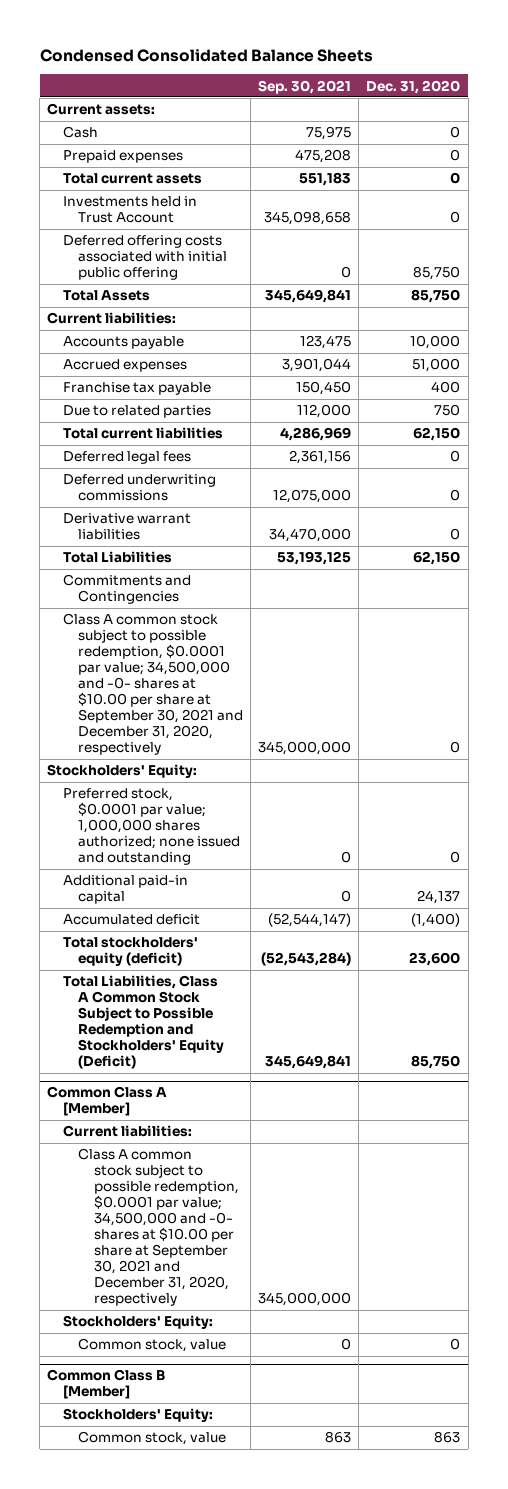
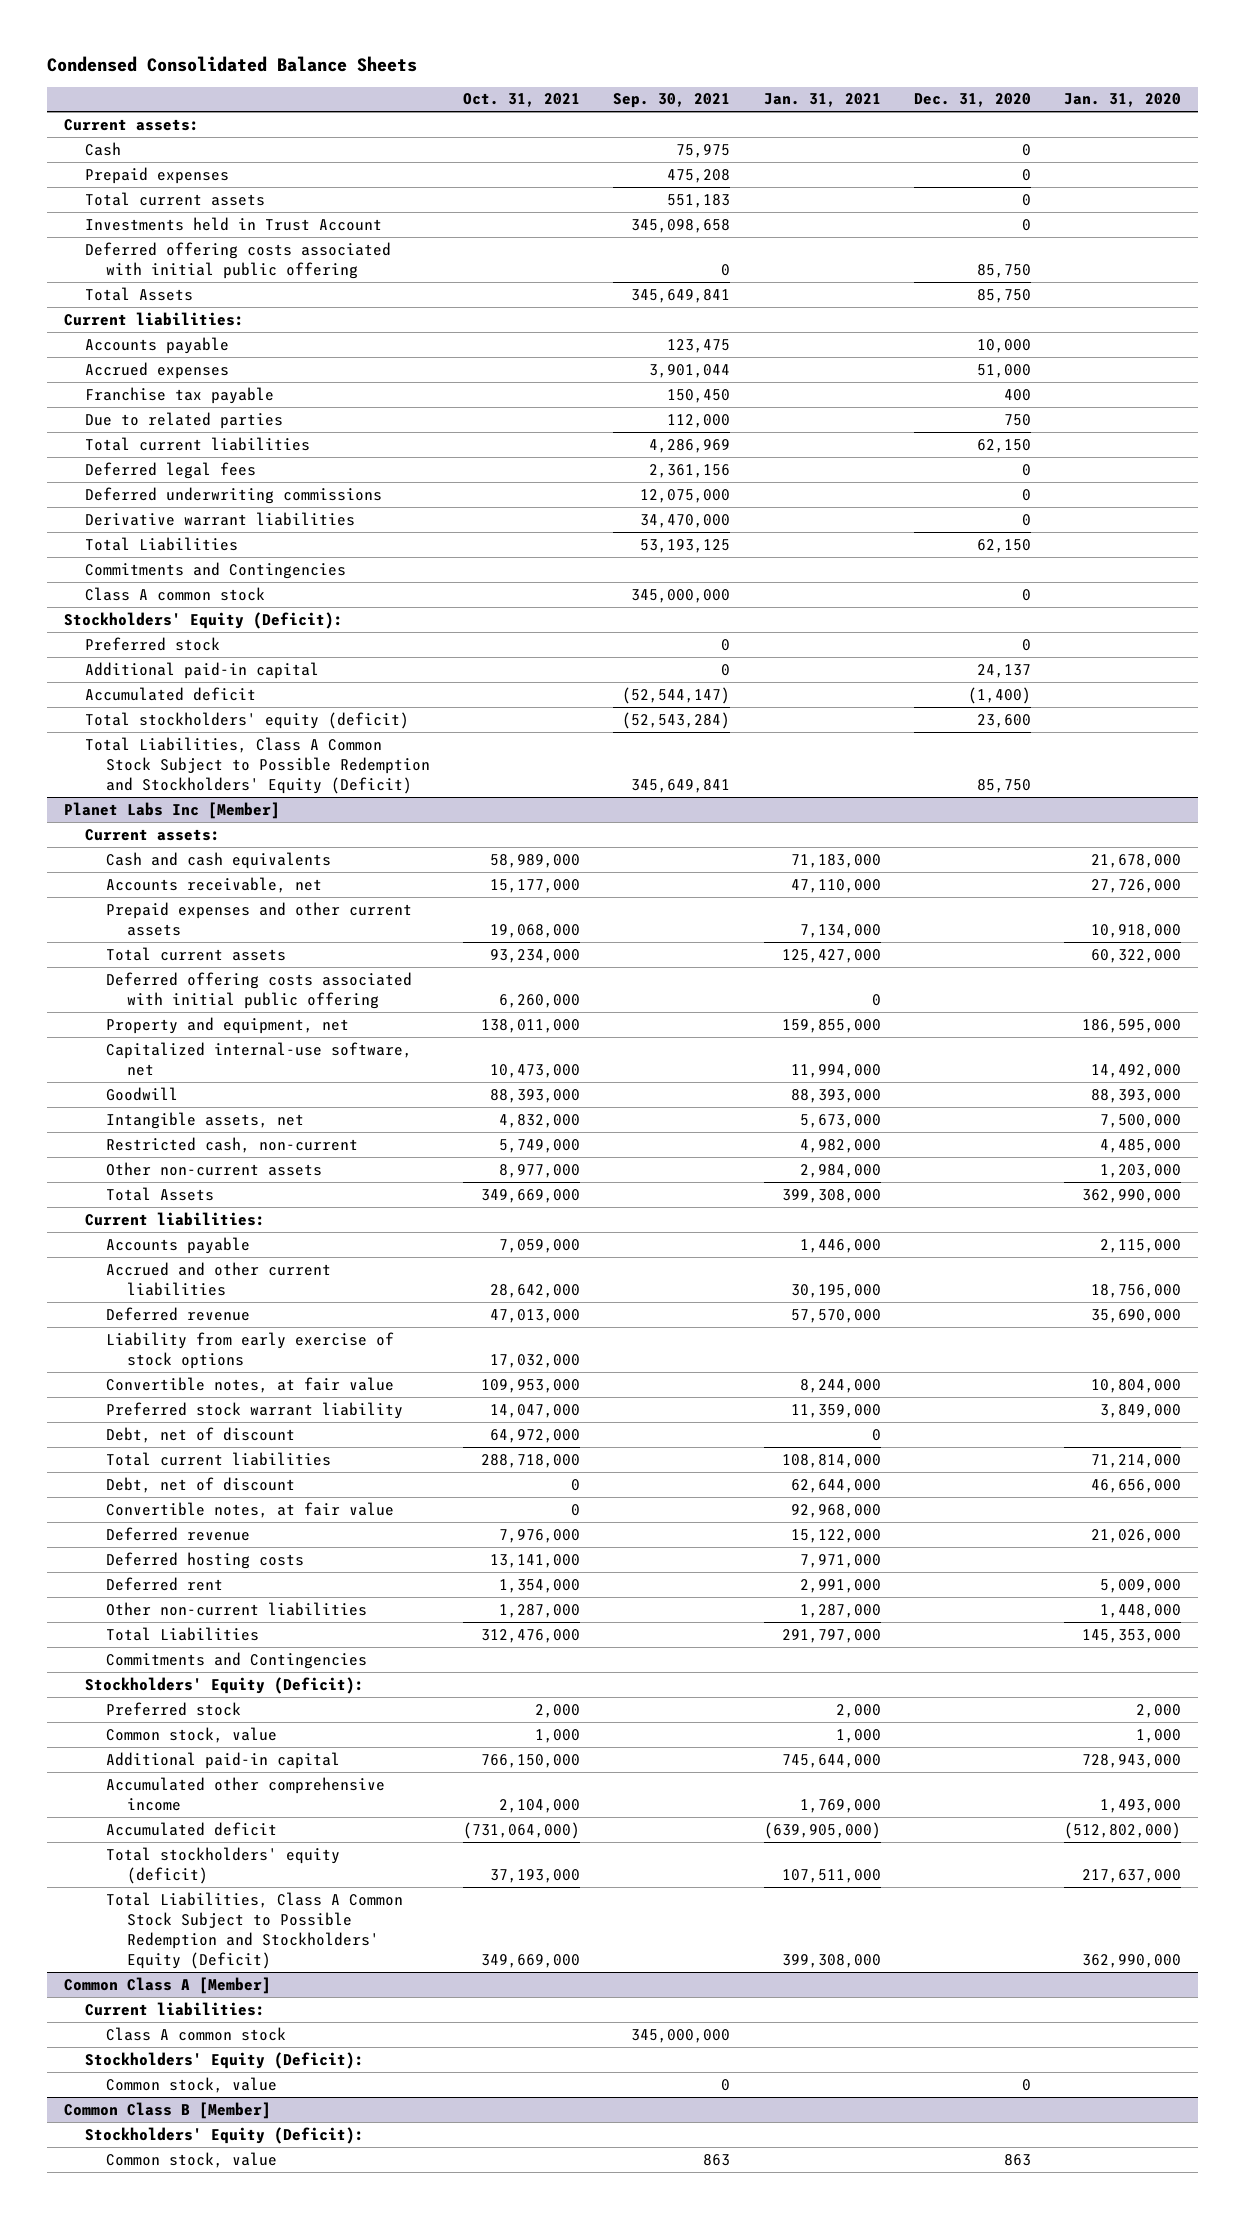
none -> [463,93,581,108] Oct. 31, 2021
none -> [763,93,881,108] Jan. 31, 2021
none -> [1064,93,1182,108] Jan. 31, 2020
[62,613,244,756] Class A common stock subject to possible redemption, $0.0001 par value; 34,500,000 and -0- shares at $10.00 per share at September 30, 2021 and December 31, 2020, respectively -> [84,586,265,601] Class A common stock
[47,764,198,779] Stockholders' Equity: -> [63,611,343,629] Stockholders' Equity (Deficit):
[62,788,241,866] Preferred stock, $0.0001 par value; 1,000,000 shares authorized; none issued and outstanding -> [84,636,220,651] Preferred stock
none -> [63,801,280,819] Planet Labs Inc [Member]
none -> [84,828,220,841] Current assets:
none -> [105,851,331,869] Cash and cash equivalents
none -> [105,876,322,893] Accounts receivable, net
none -> [105,901,412,936] Prepaid expenses and other current assets
none -> [105,946,286,961] Total current assets
none -> [105,971,412,1009] Deferred offering costs associated with initial public offering
none -> [105,1016,349,1034] Property and equipment, net
none -> [105,1041,412,1076] Capitalized internal-use software, net
none -> [105,1086,178,1101] Goodwill
none -> [105,1111,304,1129] Intangible assets, net
none -> [105,1136,358,1153] Restricted cash, non-current
none -> [105,1161,322,1176] Other non-current assets
none -> [105,1186,214,1201] Total Assets
none -> [84,1211,265,1226] Current liabilities:
none -> [105,1236,250,1254] Accounts payable
none -> [105,1261,331,1296] Accrued and other current liabilities
none -> [105,1306,250,1321] Deferred revenue
none -> [105,1331,394,1369] Liability from early exercise of stock options
none -> [105,1376,394,1393] Convertible notes, at fair value
none -> [105,1401,403,1419] Preferred stock warrant liability
none -> [105,1426,295,1443] Debt, net of discount
none -> [105,1451,331,1466] Total current liabilities
none -> [105,1476,295,1493] Debt, net of discount
none -> [105,1501,394,1518] Convertible notes, at fair value
none -> [105,1526,250,1541] Deferred revenue
none -> [105,1551,304,1569] Deferred hosting costs
none -> [105,1576,223,1591] Deferred rent
none -> [105,1601,367,1616] Other non-current liabilities
none -> [105,1626,259,1641] Total Liabilities
none -> [105,1651,367,1669] Commitments and Contingencies
none -> [84,1676,364,1694] Stockholders' Equity (Deficit):
none -> [105,1701,241,1716] Preferred stock
none -> [105,1726,277,1743] Common stock, value
none -> [105,1751,340,1769] Additional paid-in capital
none -> [105,1776,385,1811] Accumulated other comprehensive income
none -> [105,1821,277,1836] Accumulated deficit
none -> [105,1846,340,1884] Total stockholders' equity (deficit)
none -> [105,1891,403,1969] Total Liabilities, Class A Common Stock Subject to Possible Redemption and Stockholders' Equity (Deficit)
[78,1148,239,1307] Class A common stock subject to possible redemption, $0.0001 par value; 34,500,000 and -0- shares at $10.00 per share at September 30, 2021 and December 31, 2020, respectively -> [105,2026,286,2041] Class A common stock
[62,1315,213,1330] Stockholders' Equity: -> [84,2051,364,2069] Stockholders' Equity (Deficit):
[62,1408,213,1423] Stockholders' Equity: -> [84,2126,364,2144] Stockholders' Equity (Deficit):

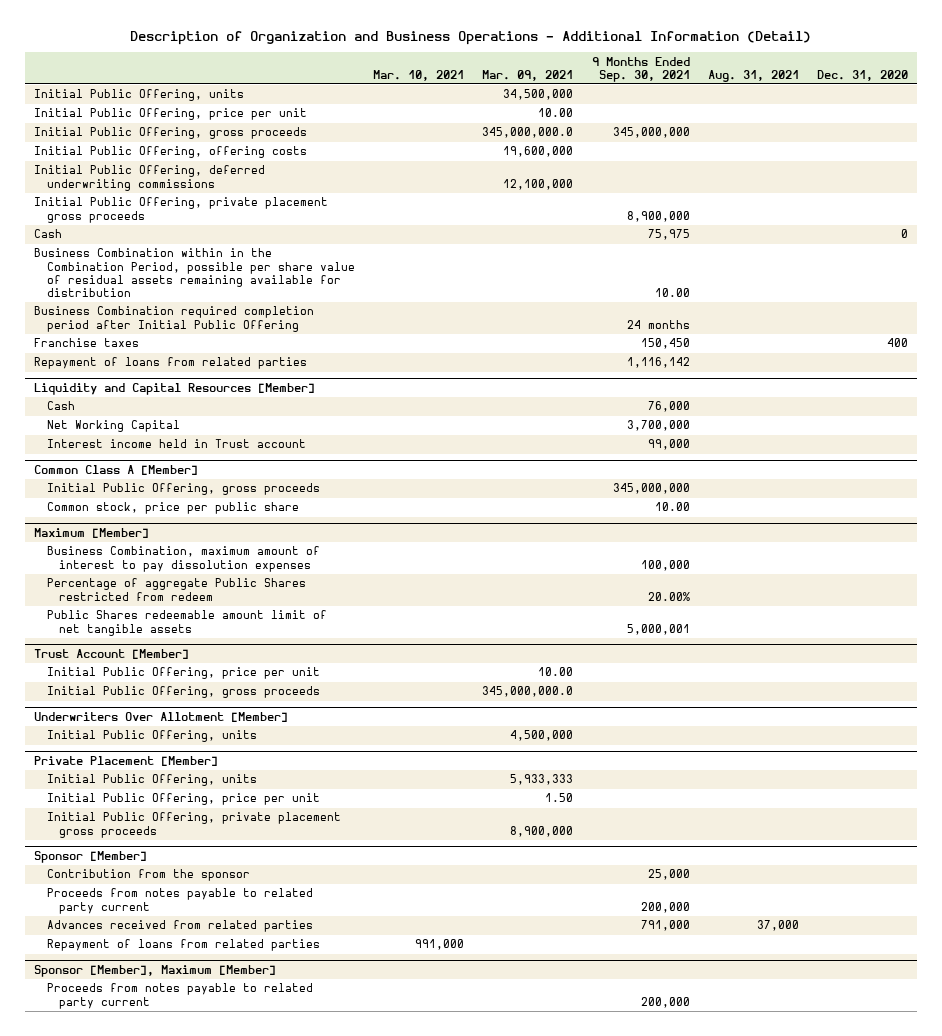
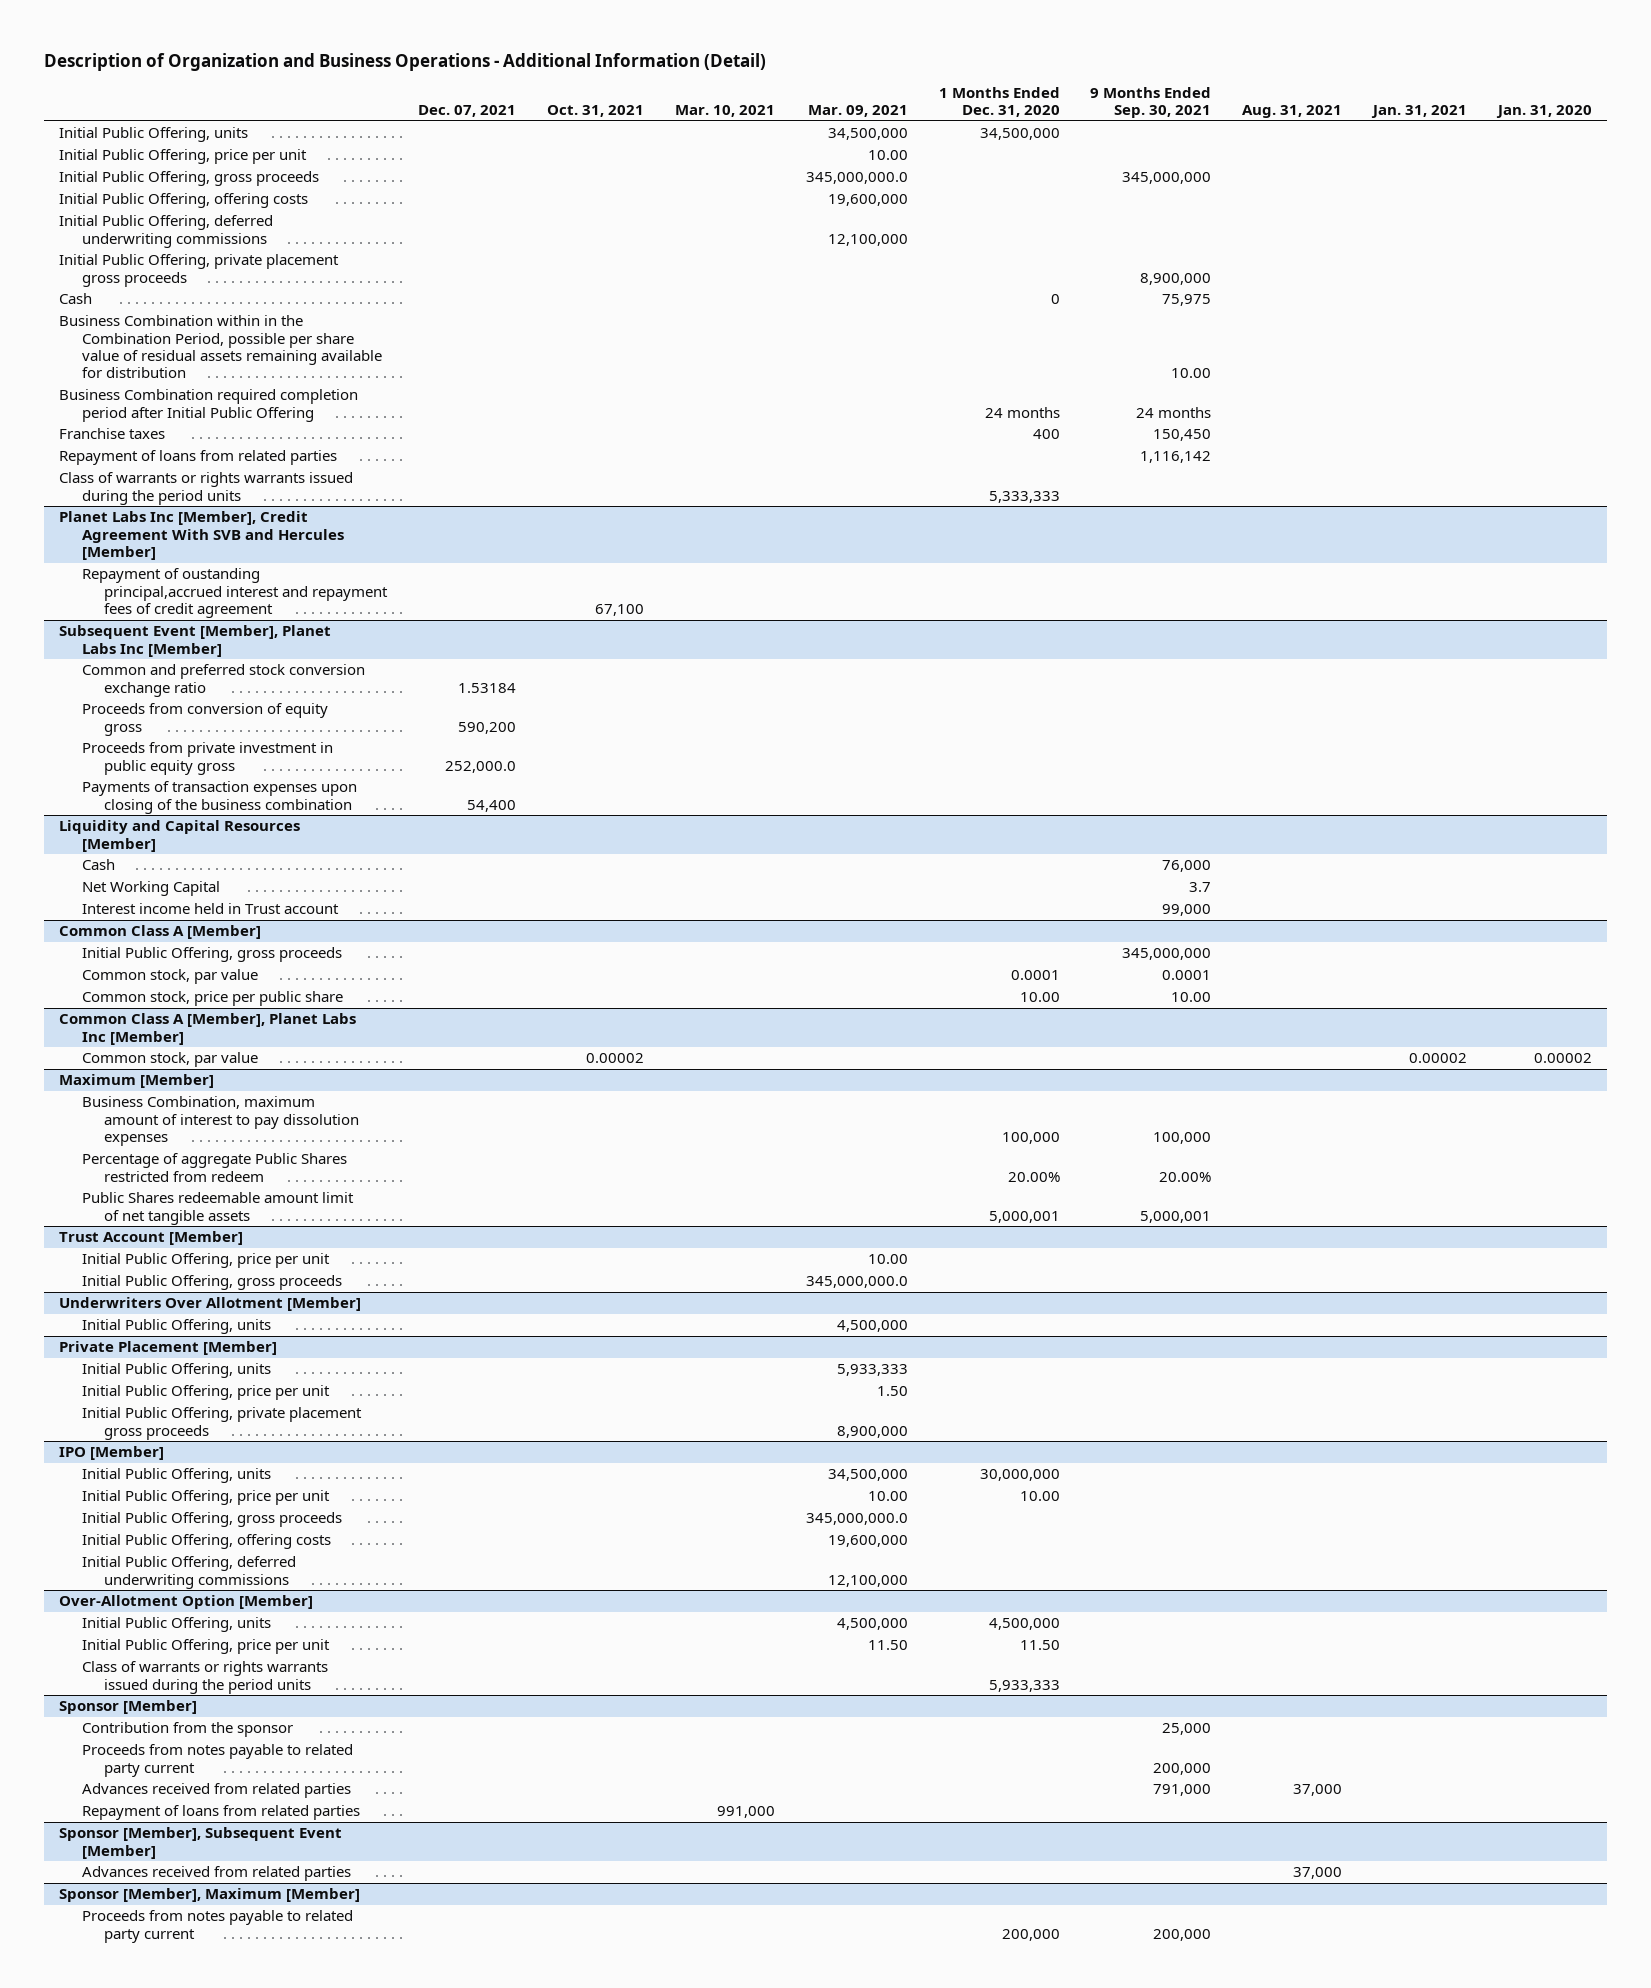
[817,69,909,81] Dec. 31, 2020 -> none
none -> [418,105,517,118] Dec. 07, 2021
none -> [547,105,645,118] Oct. 31, 2021
none -> [938,86,1060,118] 1 Months Ended Dec. 31, 2020
none -> [1371,105,1468,119] Jan. 31, 2021
none -> [1495,105,1592,119] Jan. 31, 2020
none -> [58,472,353,505] Class of warrants or rights warrants issued during the period units
none -> [58,511,344,561] Planet Labs Inc [Member], Credit Agreement With SVB and Hercules [Member]
none -> [81,568,389,619] Repayment of oustanding principal,accrued interest and repayment fees of credit agreement
none -> [58,625,331,657] Subsequent Event [Member], Planet Labs Inc [Member]
none -> [81,664,365,697] Common and preferred stock conversion exchange ratio
none -> [81,703,328,736] Proceeds from conversion of equity gross
none -> [81,742,333,775] Proceeds from private investment in public equity gross
none -> [81,781,357,814] Payments of transaction expenses upon closing of the business combination
[626,420,690,432] 3,700,000 -> [1189,882,1212,893] 3.7
none -> [81,969,258,985] Common stock, par value
none -> [58,1013,356,1045] Common Class A [Member], Planet Labs Inc [Member]
none -> [81,1052,258,1068] Common stock, par value
none -> [58,1446,164,1461] IPO [Member]
none -> [81,1468,271,1484] Initial Public Offering, units
none -> [81,1490,330,1506] Initial Public Offering, price per unit
none -> [81,1512,342,1528] Initial Public Offering, gross proceeds
none -> [81,1534,331,1550] Initial Public Offering, offering costs
none -> [81,1556,296,1589] Initial Public Offering, deferred underwriting commissions
none -> [58,1595,313,1610] Over-Allotment Option [Member]
none -> [81,1617,271,1633] Initial Public Offering, units
none -> [81,1639,330,1655] Initial Public Offering, price per unit
none -> [81,1661,328,1694] Class of warrants or rights warrants issued during the period units
none -> [58,1827,342,1859] Sponsor [Member], Subsequent Event [Member]
none -> [81,1866,351,1882] Advances received from related parties

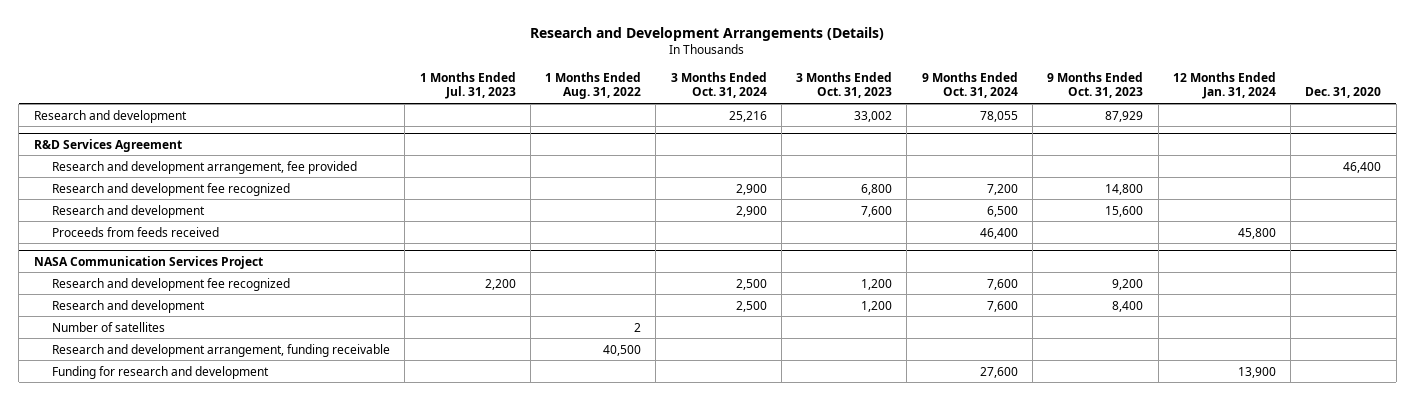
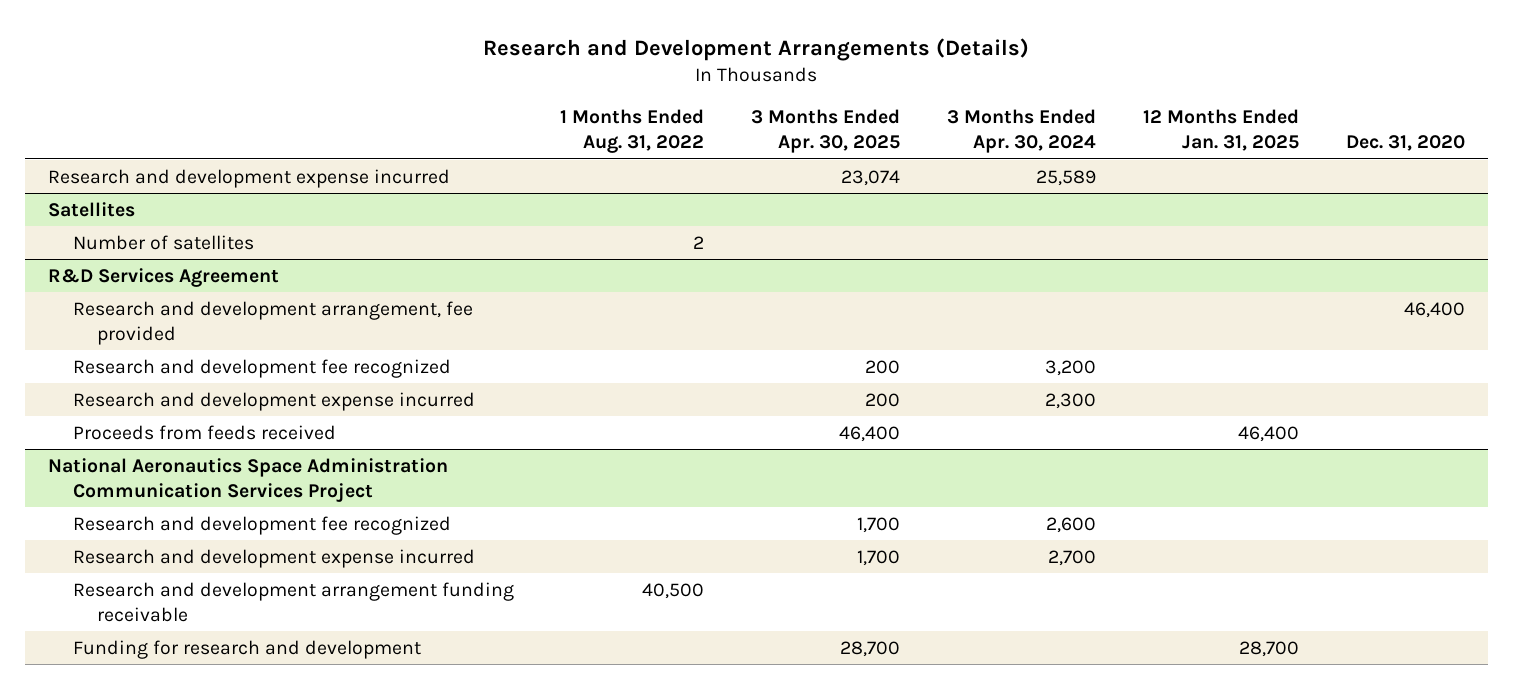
[419,72,516,100] 1 Months Ended Jul. 31, 2023 -> none
[670,72,767,99] 3 Months Ended Oct. 31, 2024 -> none
[796,72,893,99] 3 Months Ended Oct. 31, 2023 -> none
[921,72,1018,99] 9 Months Ended Oct. 31, 2024 -> none
[1047,72,1144,99] 9 Months Ended Oct. 31, 2023 -> none
[1172,72,1276,100] 12 Months Ended Jan. 31, 2024 -> none
none -> [751,108,901,153] 3 Months Ended Apr. 30, 2025
none -> [946,108,1096,153] 3 Months Ended Apr. 30, 2024
none -> [1142,108,1299,151] 12 Months Ended Jan. 31, 2025
[33,109,187,123] Research and development -> [48,168,451,188] Research and development expense incurred
none -> [48,201,136,217] Satellites
none -> [72,234,254,250] Number of satellites
[51,204,205,218] Research and development -> [72,391,475,411] Research and development expense incurred
[33,255,263,269] NASA Communication Services Project -> [48,457,449,502] National Aeronautics Space Administration Communication Services Project
[51,321,165,332] Number of satellites -> none
[51,299,205,313] Research and development -> [72,548,475,568] Research and development expense incurred
[51,343,390,357] Research and development arrangement, funding receivable -> [72,581,514,622] Research and development arrangement funding receivable

